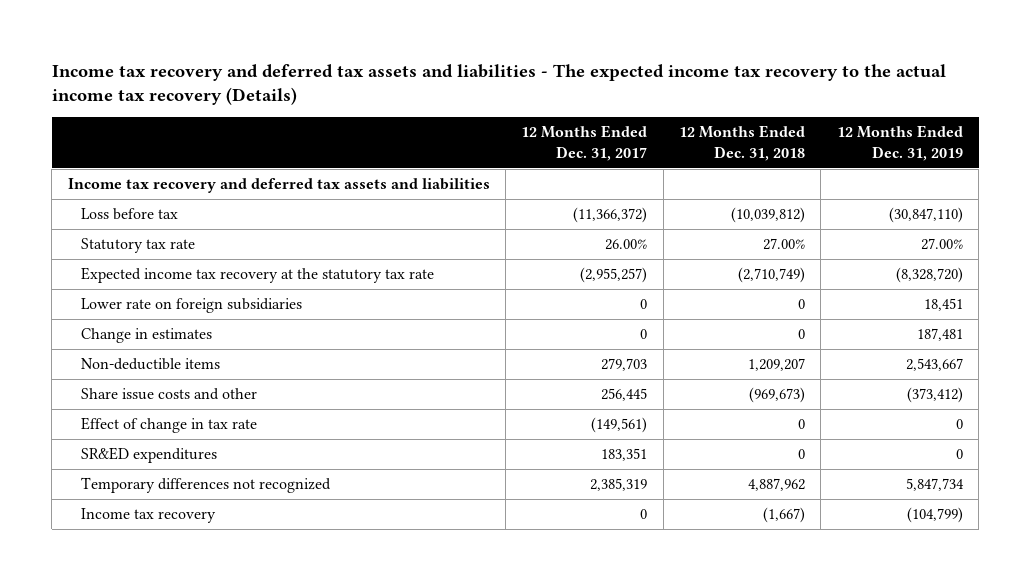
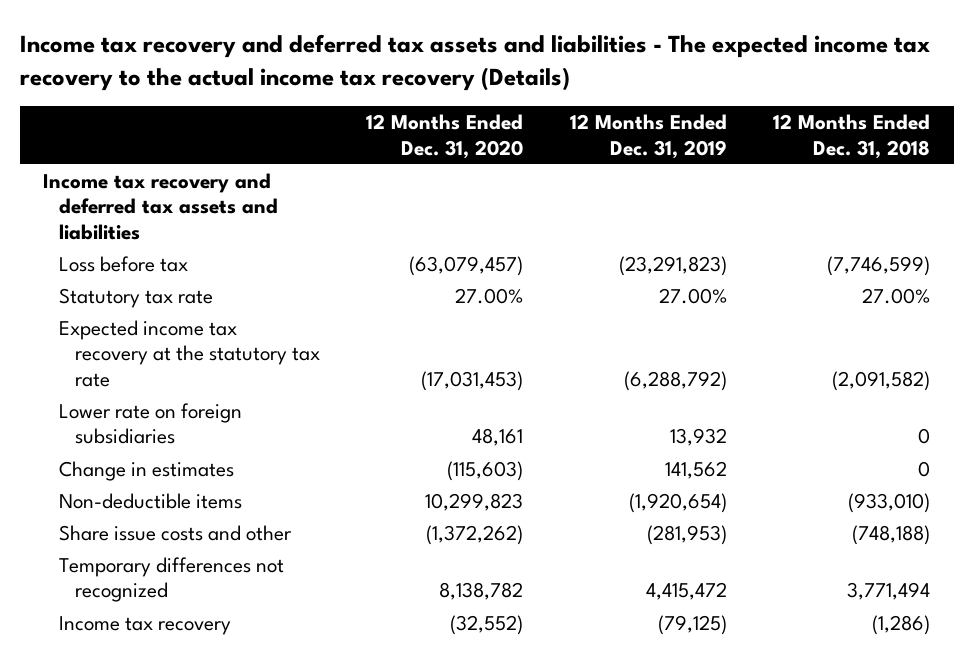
[521,125,648,162] 12 Months Ended Dec. 31, 2017 -> none
none -> [366,114,524,159] 12 Months Ended Dec. 31, 2020
[731,206,806,223] (10,039,812) -> [827,256,931,277] (7,746,599)
[888,206,963,223] (30,847,110) -> [618,256,727,277] (23,291,823)
[81,416,258,433] Effect of change in tax rate -> none
[81,446,218,463] SR&ED expenditures -> none
[738,266,806,283] (2,710,749) -> [832,370,931,391] (2,091,582)
[895,266,963,283] (8,328,720) -> [623,370,727,391] (6,288,792)
[923,297,963,311] 18,451 -> [669,428,727,447] 13,932
[916,327,963,341] 187,481 -> [664,461,727,480] 141,562
[748,357,806,371] 1,209,207 -> [848,493,931,514] (933,010)
[905,357,963,371] 2,543,667 -> [628,493,727,514] (1,920,654)
[749,386,806,403] (969,673) -> [852,525,931,546] (748,188)
[906,386,963,403] (373,412) -> [646,525,727,546] (281,953)
[748,477,806,491] 4,887,962 -> [847,582,931,601] 3,771,494
[905,477,964,491] 5,847,734 -> [645,582,727,601] 4,415,472
[763,506,806,523] (1,667) -> [872,615,931,636] (1,286)
[906,506,963,523] (104,799) -> [657,615,727,636] (79,125)

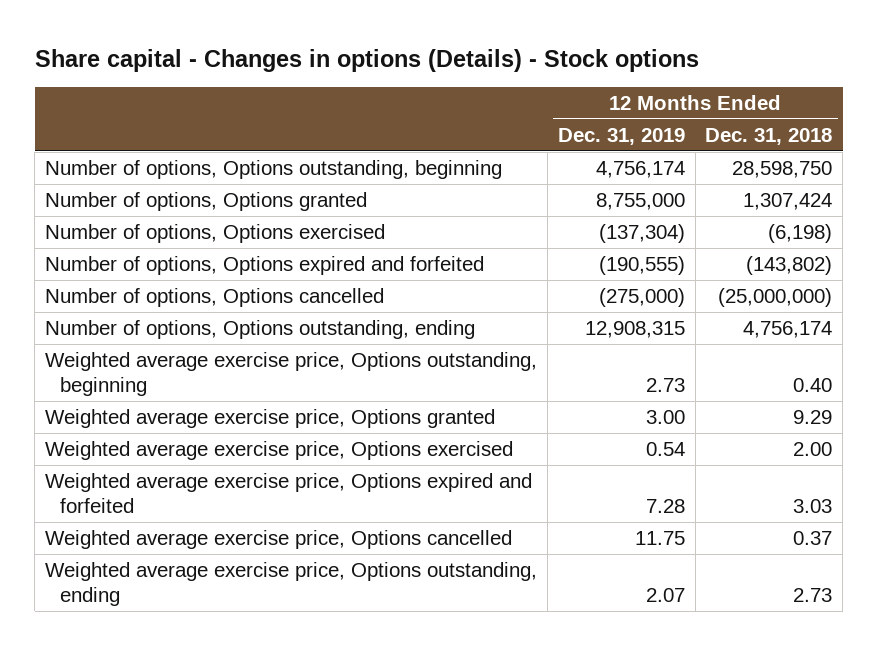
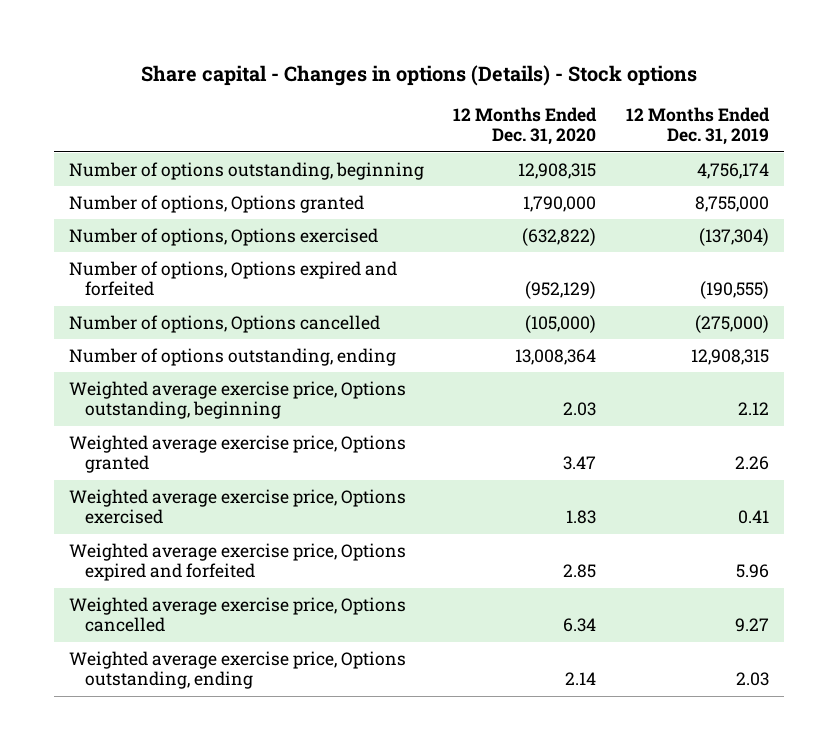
[705,128,833,146] Dec. 31, 2018 -> none
none -> [453,107,598,146] 12 Months Ended Dec. 31, 2020
[45,160,503,180] Number of options, Options outstanding, beginning -> [68,161,424,180] Number of options outstanding, beginning
[45,320,476,340] Number of options, Options outstanding, ending -> [68,347,396,366] Number of options outstanding, ending
[645,378,685,393] 2.73 -> [738,402,770,416] 2.12
[645,410,685,425] 3.00 -> [735,456,770,471] 2.26
[645,442,685,457] 0.54 -> [738,510,770,525] 0.41
[645,499,685,514] 7.28 -> [736,564,770,579] 5.96
[634,531,685,546] 11.75 -> [735,618,770,633] 9.27
[645,588,685,603] 2.07 -> [736,672,770,687] 2.03

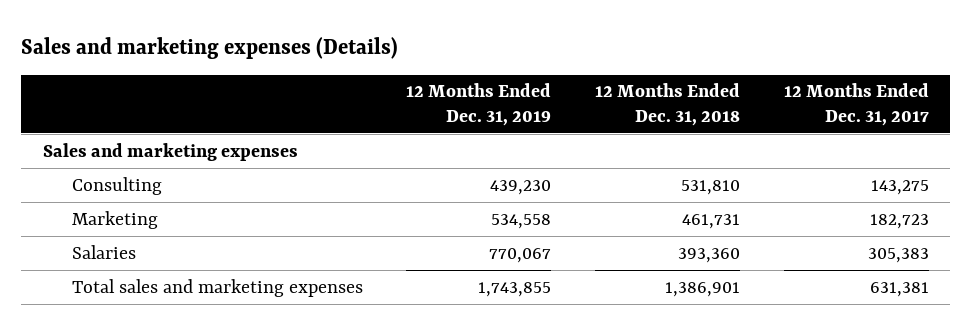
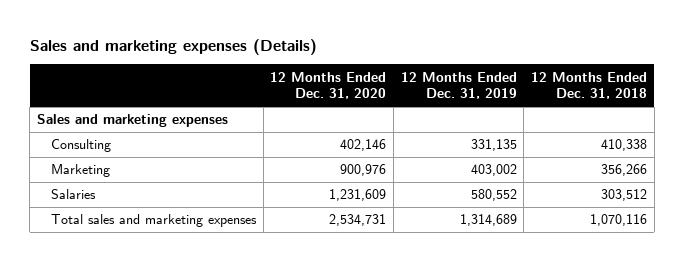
[783,83,929,127] 12 Months Ended Dec. 31, 2017 -> none
none -> [270,71,387,100] 12 Months Ended Dec. 31, 2020
[490,179,552,195] 439,230 -> [470,139,517,152] 331,135
[680,179,740,195] 531,810 -> [600,139,647,152] 410,338
[491,213,552,229] 534,558 -> [470,164,517,177] 403,002
[681,213,740,229] 461,731 -> [600,164,647,177] 356,266
[489,247,552,263] 770,067 -> [470,189,517,202] 580,552
[677,247,740,263] 393,360 -> [600,189,647,202] 303,512
[478,281,552,297] 1,743,855 -> [459,214,517,227] 1,314,689
[664,281,740,297] 1,386,901 -> [589,214,647,227] 1,070,116

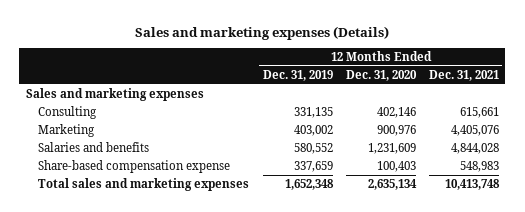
[530,71,647,100] 12 Months Ended Dec. 31, 2018 -> none
none -> [428,69,499,81] Dec. 31, 2021
[51,189,97,200] Salaries -> [38,141,150,152] Salaries and benefits
none -> [38,159,231,173] Share-based compensation expense
[329,214,387,227] 2,534,731 -> [367,178,417,190] 2,635,134
[459,214,517,227] 1,314,689 -> [284,178,334,190] 1,652,348

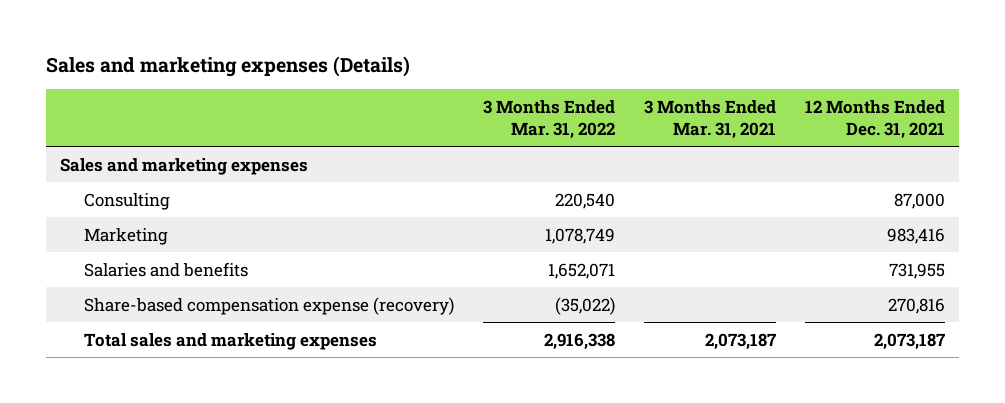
[262,69,333,81] Dec. 31, 2019 -> none
[345,69,417,81] Dec. 31, 2020 -> none
none -> [482,99,615,139] 3 Months Ended Mar. 31, 2022
none -> [643,99,776,139] 3 Months Ended Mar. 31, 2021
[459,106,499,118] 615,661 -> [893,192,945,209] 87,000
[450,124,499,136] 4,405,076 -> [886,227,945,244] 983,416
[450,142,499,154] 4,844,028 -> [888,262,945,279] 731,955
[38,159,231,173] Share-based compensation expense -> [83,296,454,315] Share-based compensation expense (recovery)
[459,160,499,172] 548,983 -> [887,297,945,314] 270,816
[444,178,500,190] 10,413,748 -> [873,332,945,350] 2,073,187

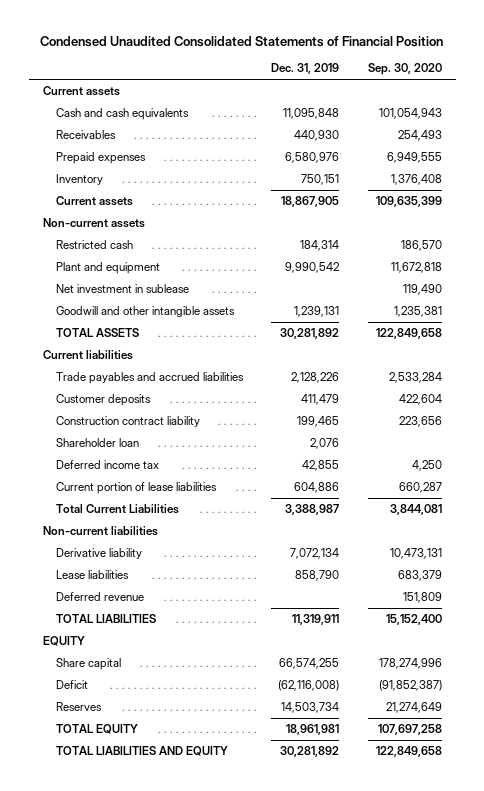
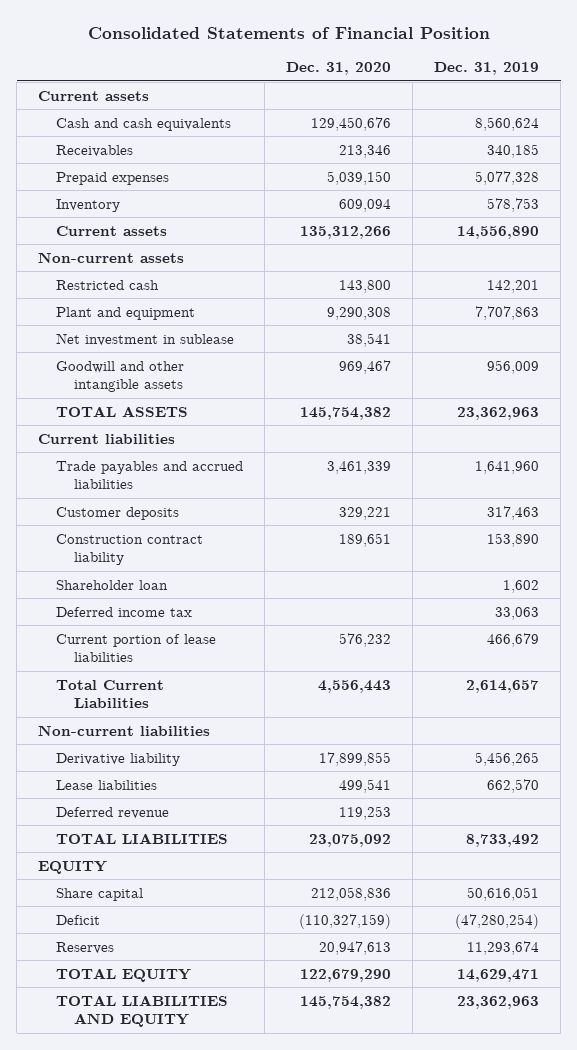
[40,36,444,48] Condensed Unaudited Consolidated Statements of Financial Position -> [87,27,490,40] Consolidated Statements of Financial Position
[367,63,442,76] Sep. 30, 2020 -> none
none -> [286,62,392,76] Dec. 31, 2020
[283,108,340,120] 11,095,848 -> [475,116,540,131] 8,560,624
[294,130,340,142] 440,930 -> [487,143,540,158] 340,185
[285,152,340,164] 6,580,976 -> [475,170,540,185] 5,077,328
[301,174,340,186] 750,151 -> [487,197,540,212] 578,753
[281,196,340,208] 18,867,905 -> [457,225,540,239] 14,556,890
[300,240,340,252] 184,314 -> [487,279,540,293] 142,201
[285,262,340,274] 9,990,542 -> [475,305,540,320] 7,707,863
[294,306,340,318] 1,239,131 -> [487,359,540,374] 956,009
[280,328,340,340] 30,281,892 -> [457,406,540,420] 23,362,963
[291,372,340,384] 2,128,226 -> [475,460,540,474] 1,641,960
[301,394,340,406] 411,479 -> [487,505,540,520] 317,463
[297,416,340,428] 199,465 -> [487,532,540,547] 153,890
[310,438,340,450] 2,076 -> [503,579,540,593] 1,602
[302,460,340,472] 42,855 -> [495,606,540,620] 33,063
[294,482,340,494] 604,886 -> [487,632,540,647] 466,679
[285,504,340,516] 3,388,987 -> [466,679,540,693] 2,614,657
[290,548,340,560] 7,072,134 -> [475,751,540,766] 5,456,265
[295,570,340,582] 858,790 -> [487,778,540,793] 662,570
[292,614,340,626] 11,319,911 -> [466,833,540,847] 8,733,492
[279,658,340,670] 66,574,255 -> [467,886,540,901] 50,616,051
[278,680,340,692] (62,116,008) -> [455,913,540,929] (47,280,254)
[281,702,340,714] 14,503,734 -> [467,940,540,955] 11,293,674
[286,724,340,736] 18,961,981 -> [457,968,540,982] 14,629,471
[280,746,340,758] 30,281,892 -> [457,995,540,1009] 23,362,963

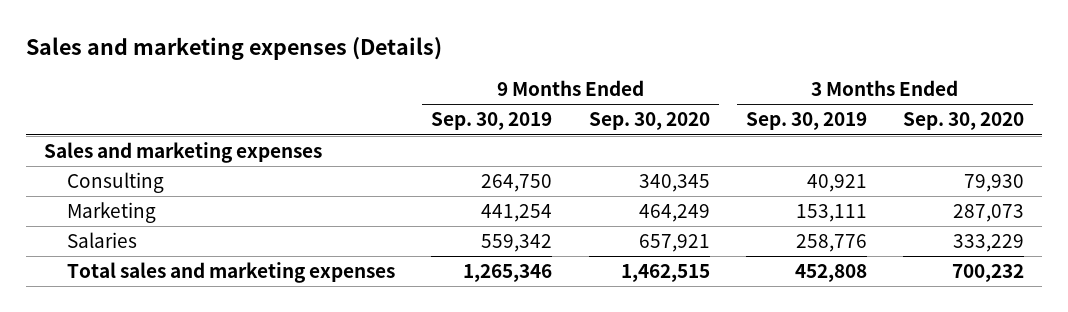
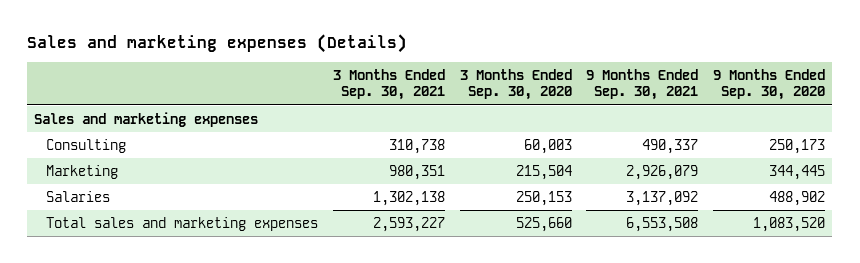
[431,112,553,131] Sep. 30, 2019 -> none
[746,112,868,131] Sep. 30, 2019 -> none
none -> [333,69,446,101] 3 Months Ended Sep. 30, 2021
none -> [586,69,699,101] 9 Months Ended Sep. 30, 2021
[638,174,710,193] 340,345 -> [769,138,826,154] 250,173
[964,174,1025,193] 79,930 -> [523,138,572,154] 60,003
[638,204,710,223] 464,249 -> [769,164,826,180] 344,445
[953,204,1025,223] 287,073 -> [515,164,572,180] 215,504
[638,234,710,253] 657,921 -> [769,190,826,206] 488,902
[953,234,1025,253] 333,229 -> [515,190,572,206] 250,153
[620,264,710,283] 1,462,515 -> [753,216,826,232] 1,083,520
[952,264,1025,283] 700,232 -> [515,216,572,232] 525,660

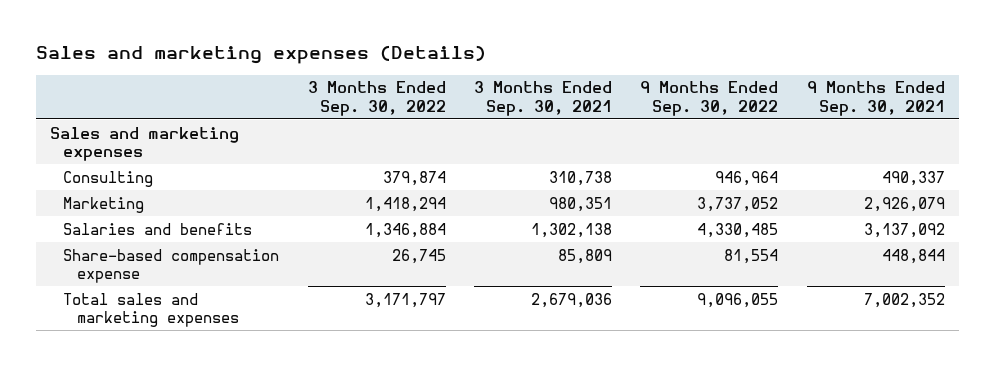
[459,69,572,101] 3 Months Ended Sep. 30, 2020 -> none
[713,69,826,101] 9 Months Ended Sep. 30, 2020 -> none
none -> [307,81,446,116] 3 Months Ended Sep. 30, 2022
none -> [640,81,779,116] 9 Months Ended Sep. 30, 2022
[46,190,111,202] Salaries -> [63,222,253,235] Salaries and benefits
none -> [63,248,280,284] Share-based compensation expense
[373,216,446,232] 2,593,227 -> [531,292,613,308] 2,679,036
[626,216,699,232] 6,553,508 -> [863,292,945,308] 7,002,352

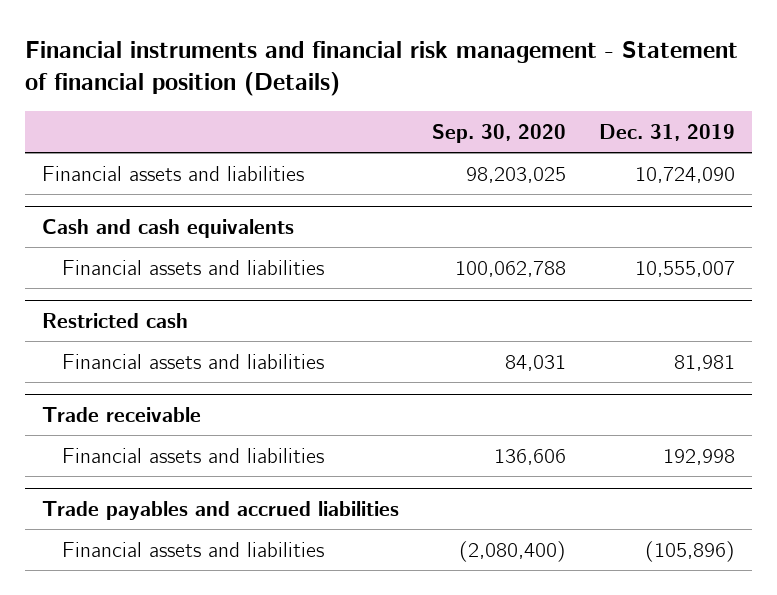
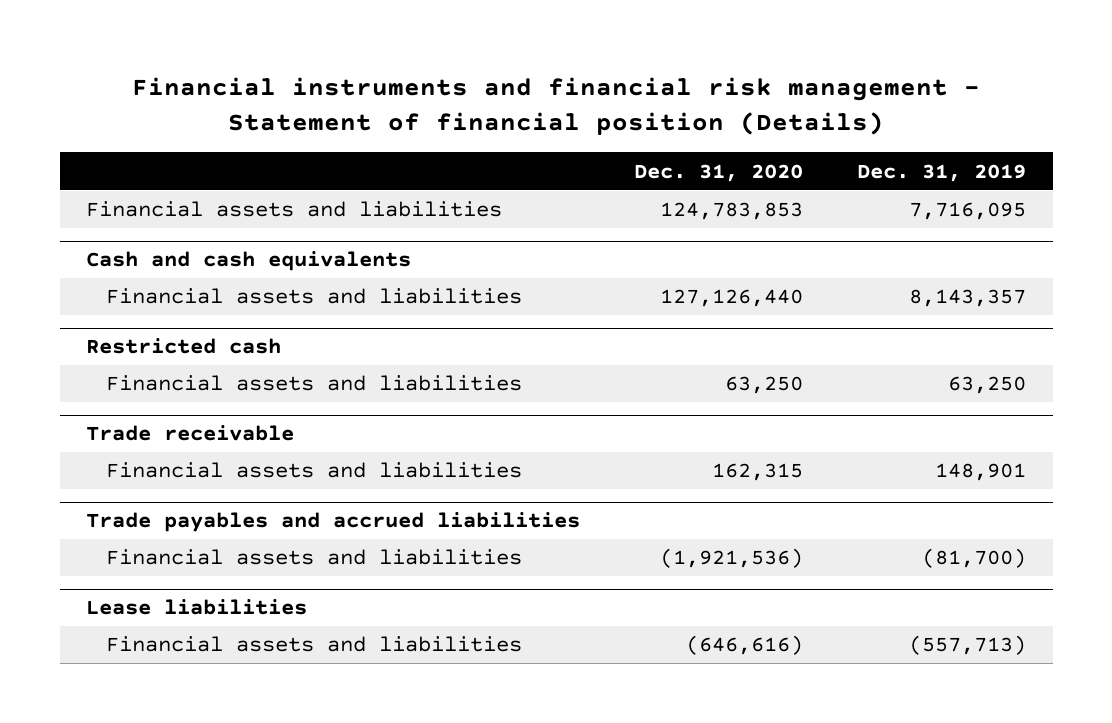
[432,124,567,144] Sep. 30, 2020 -> none
none -> [634,163,804,182] Dec. 31, 2020
[635,166,736,183] 10,724,090 -> [908,202,1026,221] 7,716,095
[635,260,736,277] 10,555,007 -> [908,289,1026,308] 8,143,357
[674,354,736,371] 81,981 -> [947,376,1026,395] 63,250
[663,448,736,465] 192,998 -> [934,463,1026,482] 148,901
[645,540,736,562] (105,896) -> [921,548,1026,569] (81,700)
none -> [86,599,308,616] Lease liabilities
none -> [106,636,523,653] Financial assets and liabilities

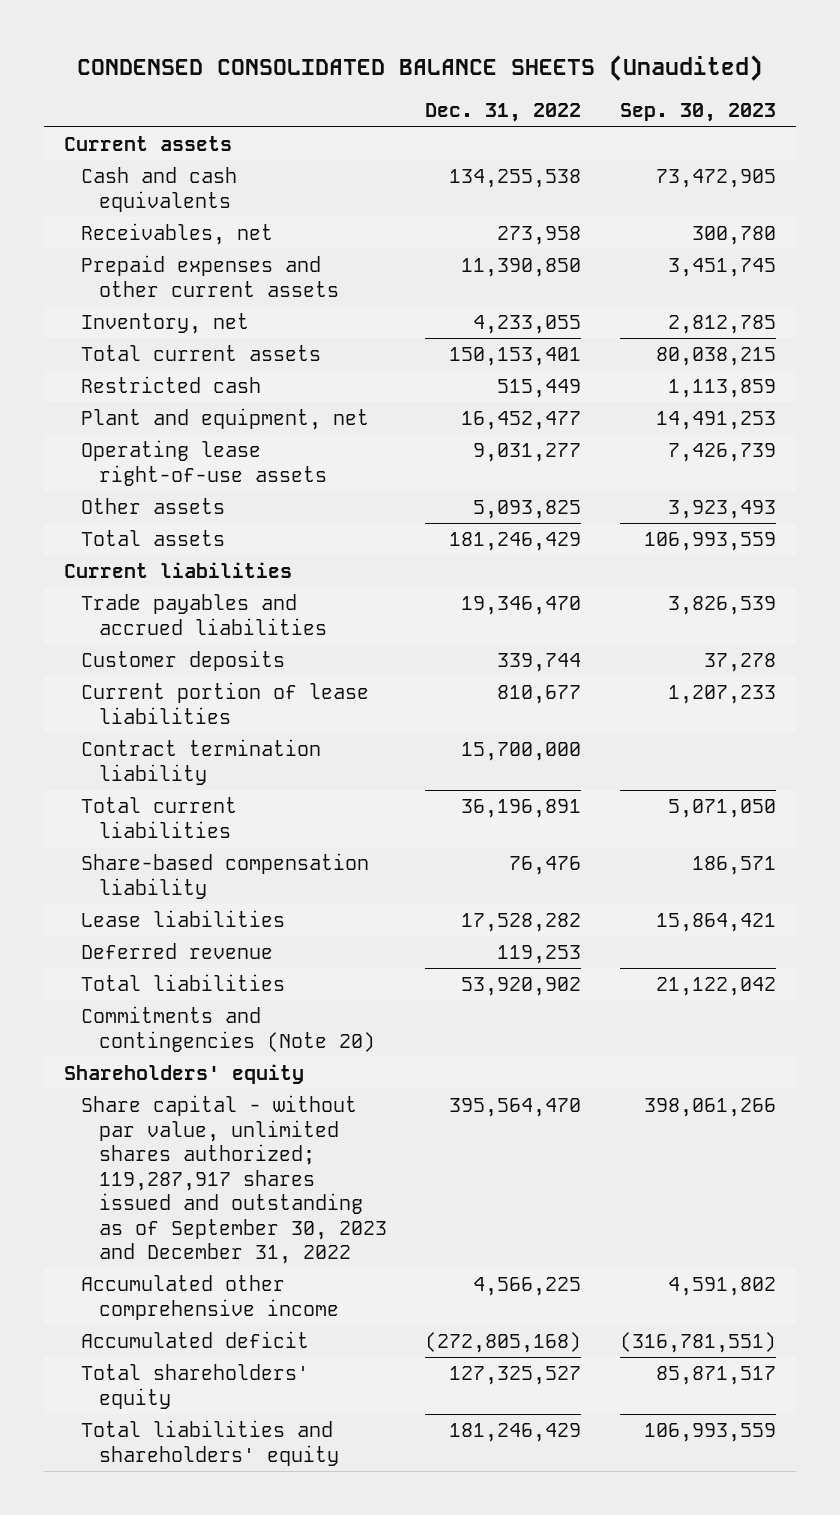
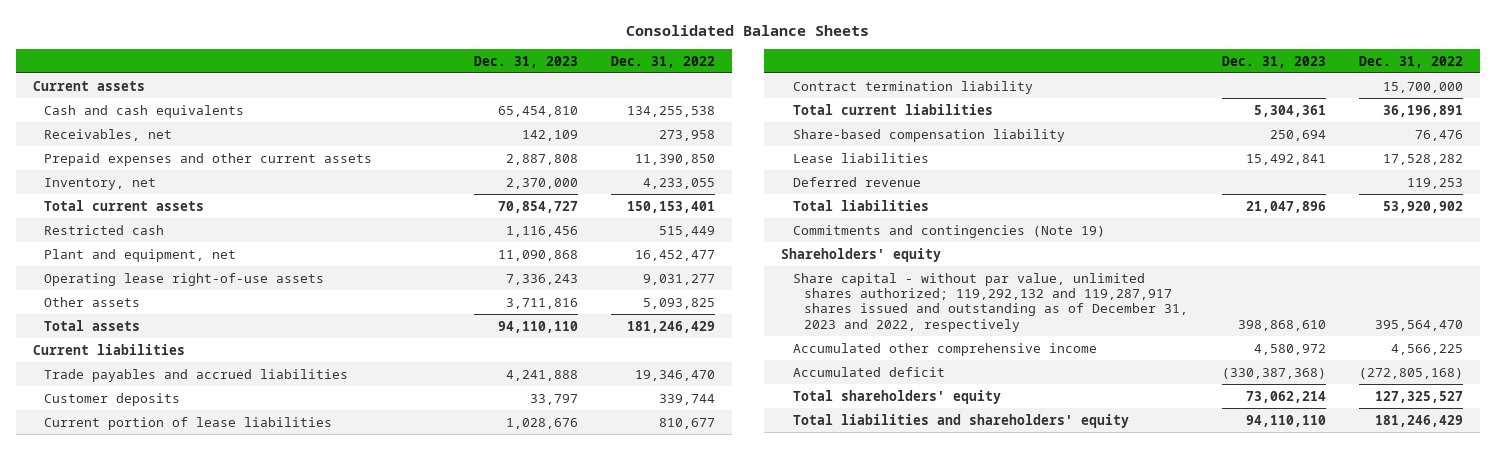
[76,54,763,81] CONDENSED CONSOLIDATED BALANCE SHEETS (Unaudited) -> [625,25,869,37] Consolidated Balance Sheets
[620,103,777,123] Sep. 30, 2023 -> none
none -> [473,55,578,68] Dec. 31, 2023
[81,1006,375,1052] Commitments and contingencies (Note 20) -> [792,224,1105,238] Commitments and contingencies (Note 19)
[81,1095,387,1265] Share capital - without par value, unlimited shares authorized; 119,287,917 shares issued and outstanding as of September 30, 2023 and December 31, 2022 -> [792,272,1189,332] Share capital - without par value, unlimited shares authorized; 119,292,132 and 119,287,917 shares issued and outstanding as of December 31, 2023 and 2022, respectively

